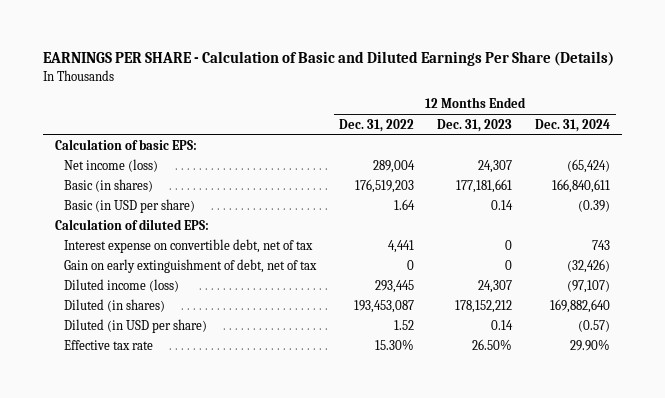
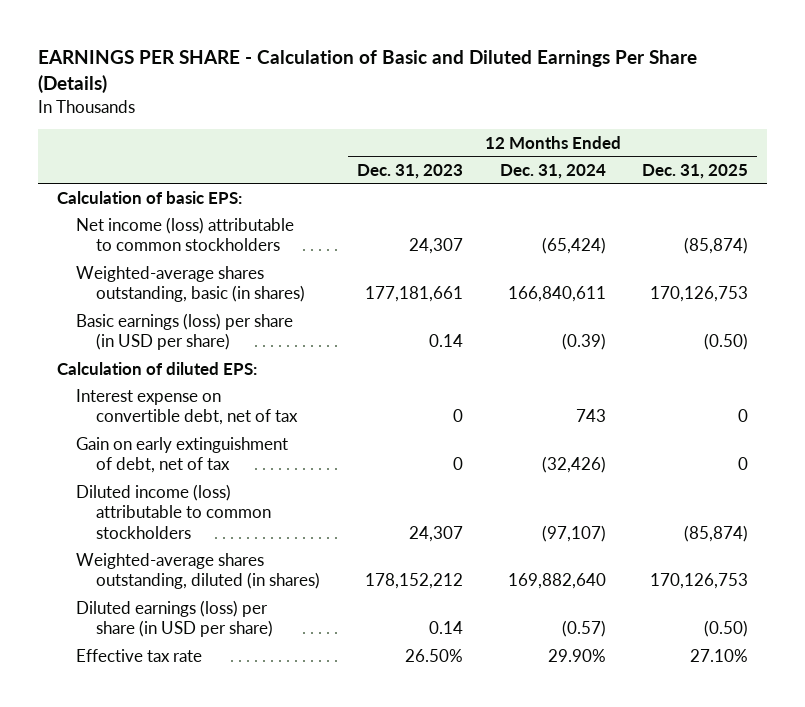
[339,118,415,132] Dec. 31, 2022 -> none
none -> [642,163,749,179] Dec. 31, 2025
[64,158,159,172] Net income (loss) -> [76,216,295,252] Net income (loss) attributable to common stockholders
[64,178,154,192] Basic (in shares) -> [76,265,306,303] Weighted-average shares outstanding, basic (in shares)
[64,198,196,213] Basic (in USD per share) -> [76,312,294,351] Basic earnings (loss) per share (in USD per share)
[64,278,180,292] Diluted income (loss) -> [76,483,272,539] Diluted income (loss) attributable to common stockholders
[64,298,166,312] Diluted (in shares) -> [76,552,321,590] Weighted-average shares outstanding, diluted (in shares)
[64,318,208,333] Diluted (in USD per share) -> [76,599,274,638] Diluted earnings (loss) per share (in USD per share)

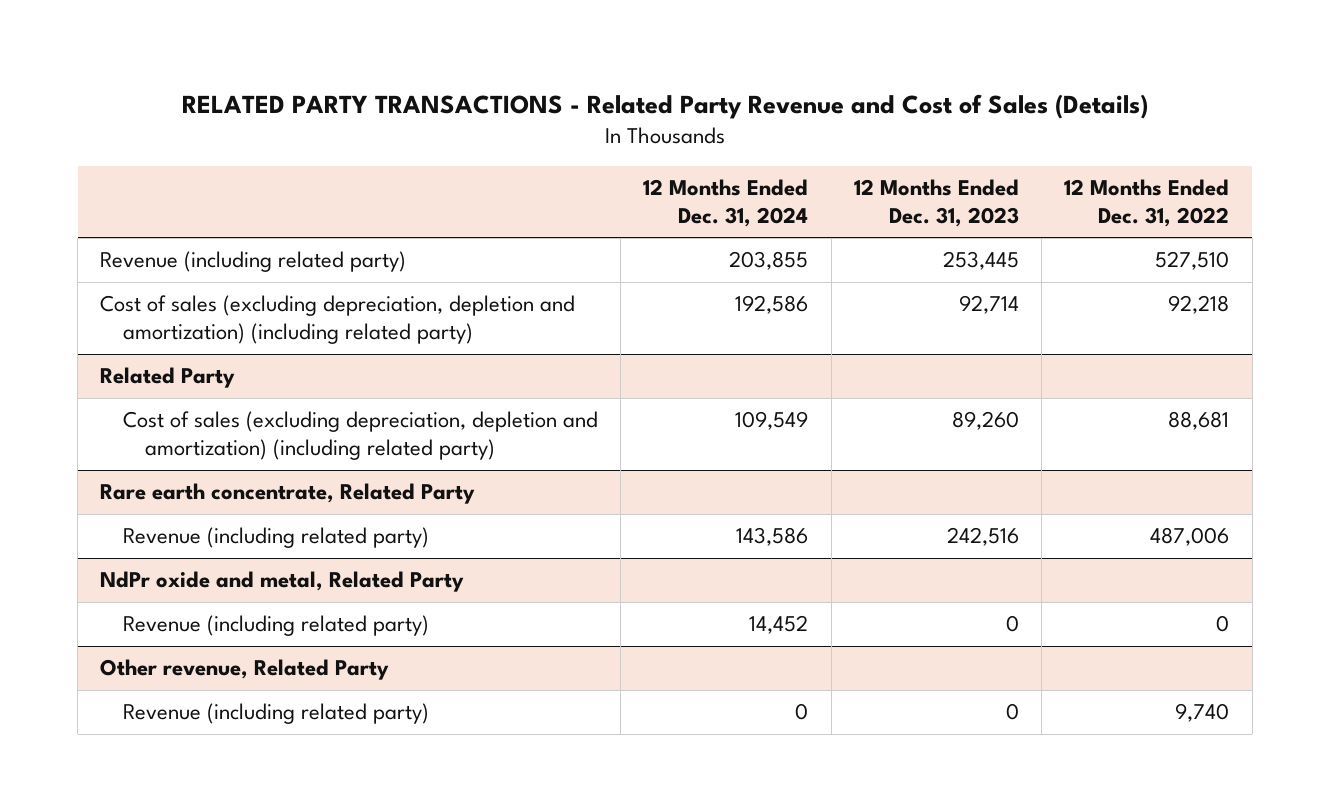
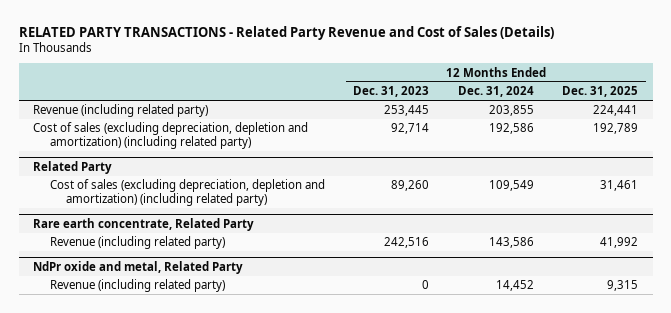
[1064,179,1230,227] 12 Months Ended Dec. 31, 2022 -> none
none -> [562,86,639,98] Dec. 31, 2025
[100,659,390,681] Other revenue, Related Party -> none
[122,703,429,725] Revenue (including related party) -> none

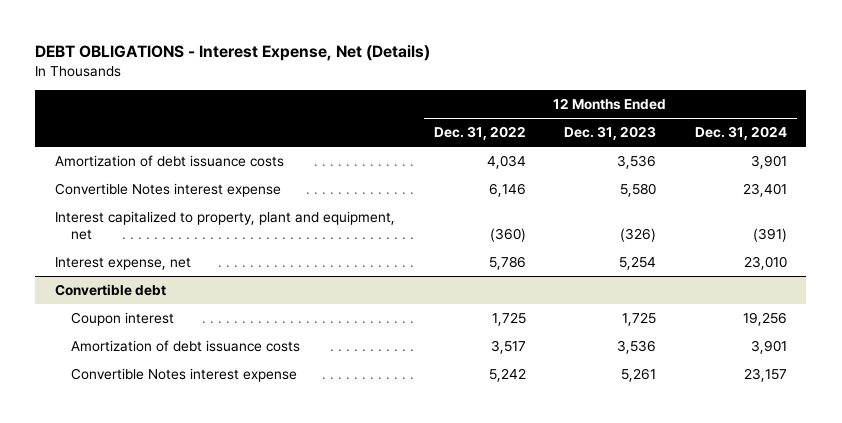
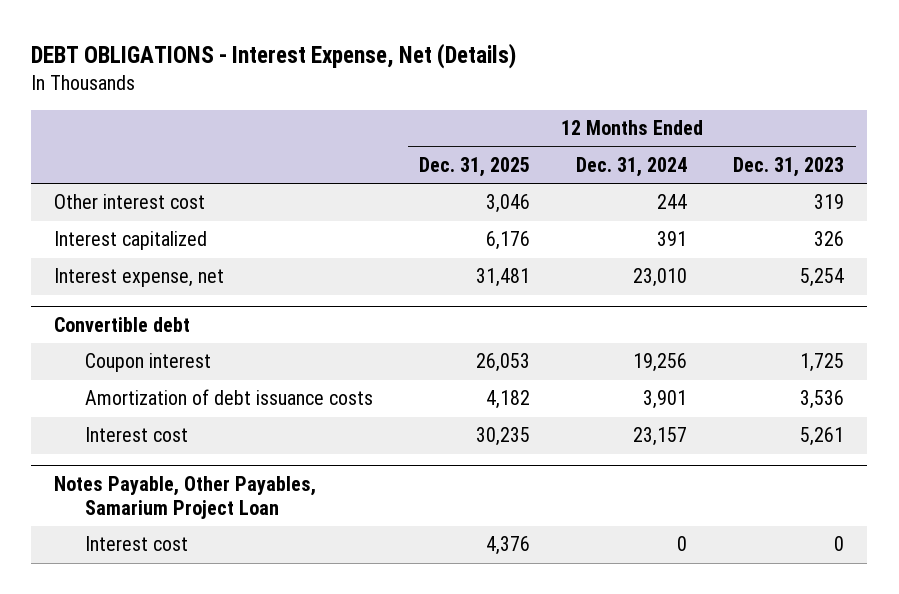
[433,126,526,141] Dec. 31, 2022 -> none
none -> [419,157,531,178] Dec. 31, 2025
[54,154,284,167] Amortization of debt issuance costs -> none
[54,182,281,197] Convertible Notes interest expense -> none
none -> [54,194,206,210] Other interest cost
[54,210,395,241] Interest capitalized to property, plant and equipment, net -> [54,231,208,251] Interest capitalized
[620,228,657,243] (326) -> [814,231,845,247] 326
[753,228,788,243] (391) -> [657,231,688,247] 391
[70,367,297,382] Convertible Notes interest expense -> [85,427,189,443] Interest cost
none -> [54,476,317,519] Notes Payable, Other Payables, Samarium Project Loan
none -> [85,536,189,552] Interest cost

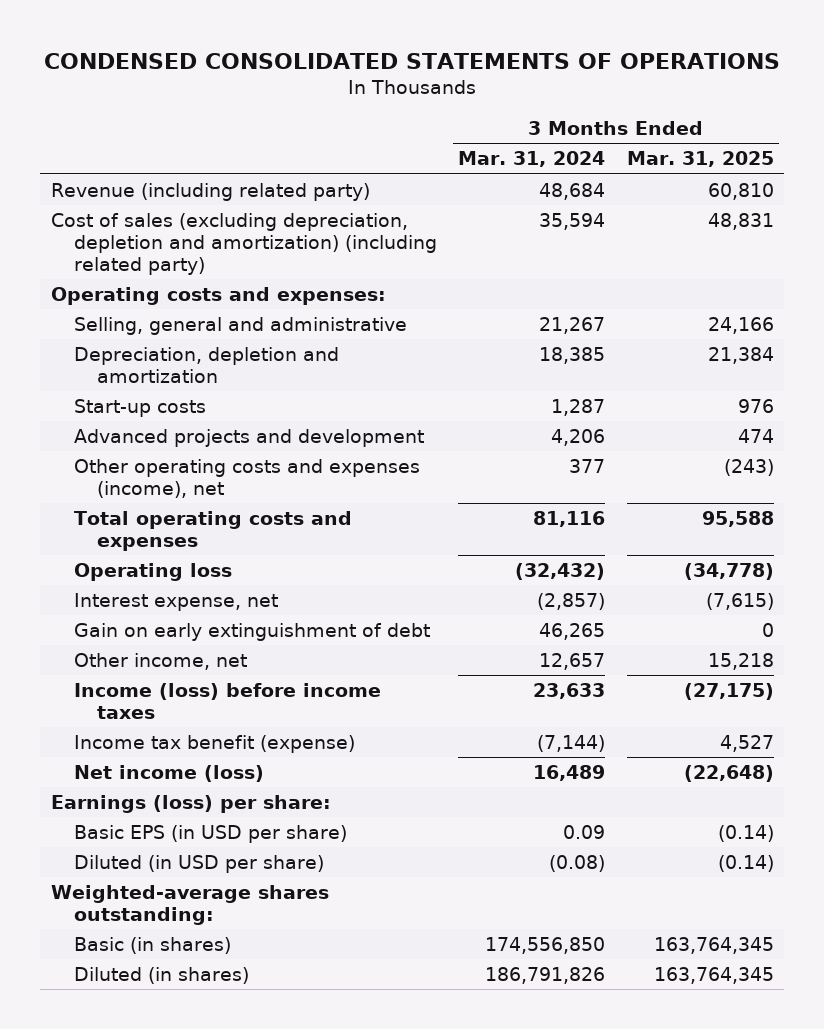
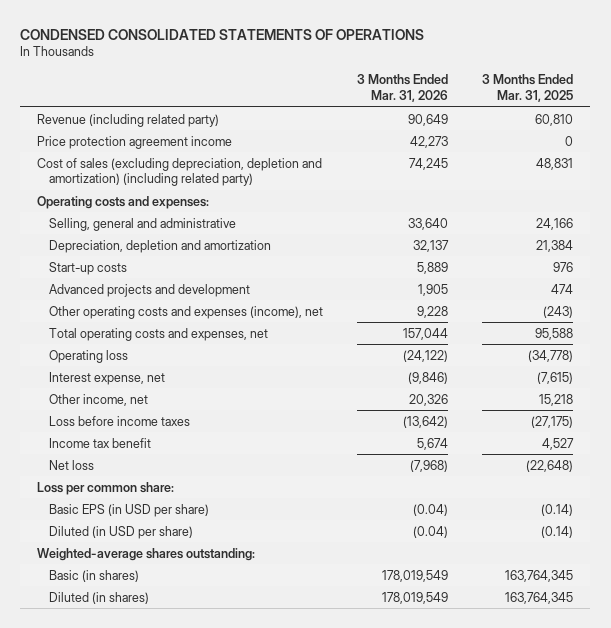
[458,151,606,168] Mar. 31, 2024 -> none
none -> [357,74,449,103] 3 Months Ended Mar. 31, 2026
none -> [37,135,233,149] Price protection agreement income
[73,510,352,551] Total operating costs and expenses -> [48,327,268,341] Total operating costs and expenses, net
[73,622,430,641] Gain on early extinguishment of debt -> none
[73,682,381,719] Income (loss) before income taxes -> [48,415,190,426] Loss before income taxes
[73,734,355,753] Income tax benefit (expense) -> [48,437,151,448] Income tax benefit
[73,764,264,782] Net income (loss) -> [48,459,94,470] Net loss
[50,794,331,813] Earnings (loss) per share: -> [37,481,175,495] Loss per common share:

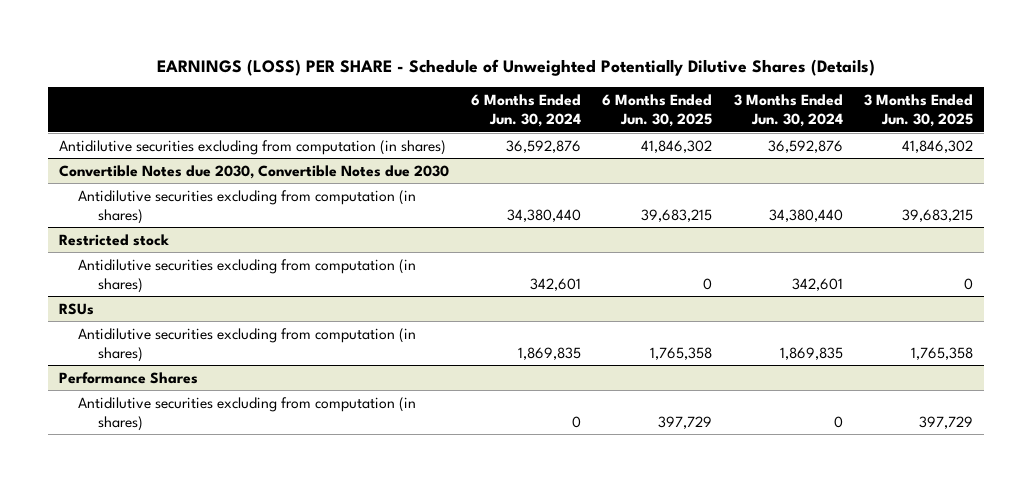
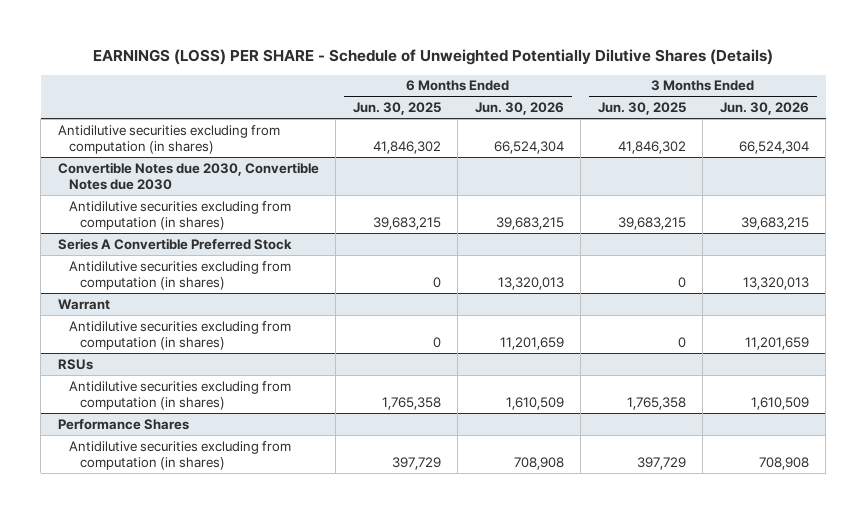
[470,94,581,128] 6 Months Ended Jun. 30, 2024 -> none
[733,94,843,128] 3 Months Ended Jun. 30, 2024 -> none
none -> [474,102,564,116] Jun. 30, 2026
none -> [719,102,809,116] Jun. 30, 2026
[59,233,170,246] Restricted stock -> none
none -> [57,237,292,250] Series A Convertible Preferred Stock
none -> [57,298,110,310] Warrant
none -> [68,320,291,350] Antidilutive securities excluding from computation (in shares)

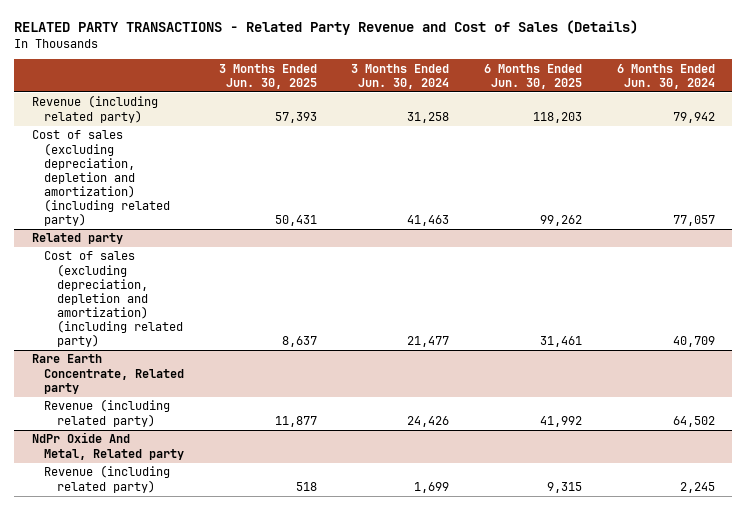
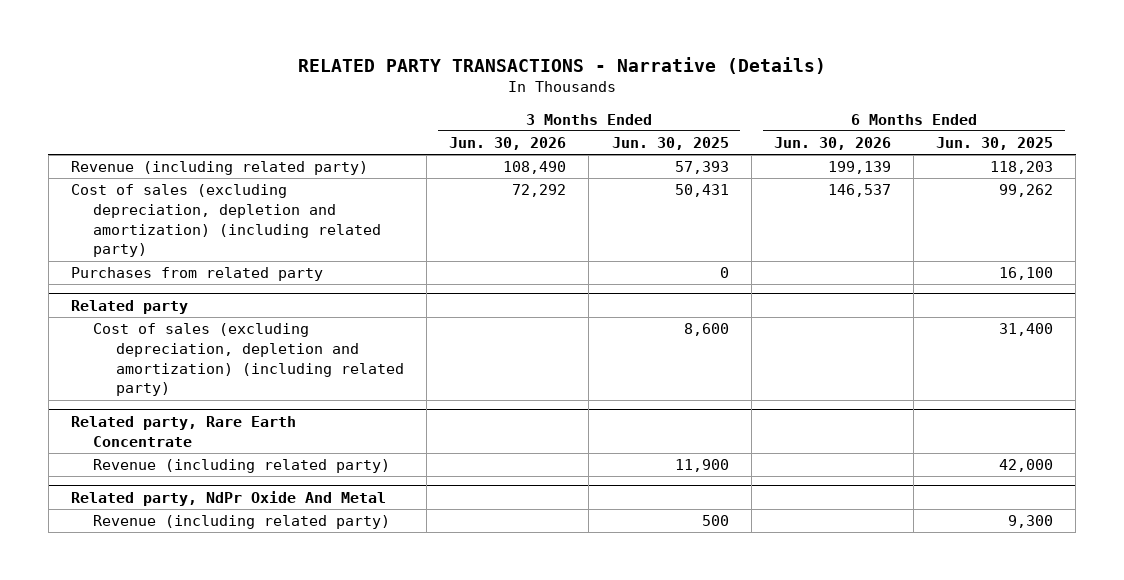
[14,20,639,36] RELATED PARTY TRANSACTIONS - Related Party Revenue and Cost of Sales (Details) -> [298,56,827,74] RELATED PARTY TRANSACTIONS - Narrative (Details)
[351,63,450,89] 3 Months Ended Jun. 30, 2024 -> none
[616,63,715,89] 6 Months Ended Jun. 30, 2024 -> none
none -> [449,137,567,151] Jun. 30, 2026
none -> [773,137,891,151] Jun. 30, 2026
none -> [70,267,323,282] Purchases from related party
[281,335,317,347] 8,637 -> [683,323,729,337] 8,600
[540,335,583,347] 31,461 -> [999,323,1054,337] 31,400
[31,354,185,394] Rare Earth Concentrate, Related party -> [70,416,296,447] Related party, Rare Earth Concentrate
[274,415,317,427] 11,877 -> [674,459,729,473] 11,900
[540,415,583,427] 41,992 -> [999,459,1054,473] 42,000
[31,432,185,460] NdPr Oxide And Metal, Related party -> [70,491,386,507] Related party, NdPr Oxide And Metal
[295,481,317,491] 518 -> [701,515,729,527] 500
[547,481,583,493] 9,315 -> [1008,515,1054,529] 9,300

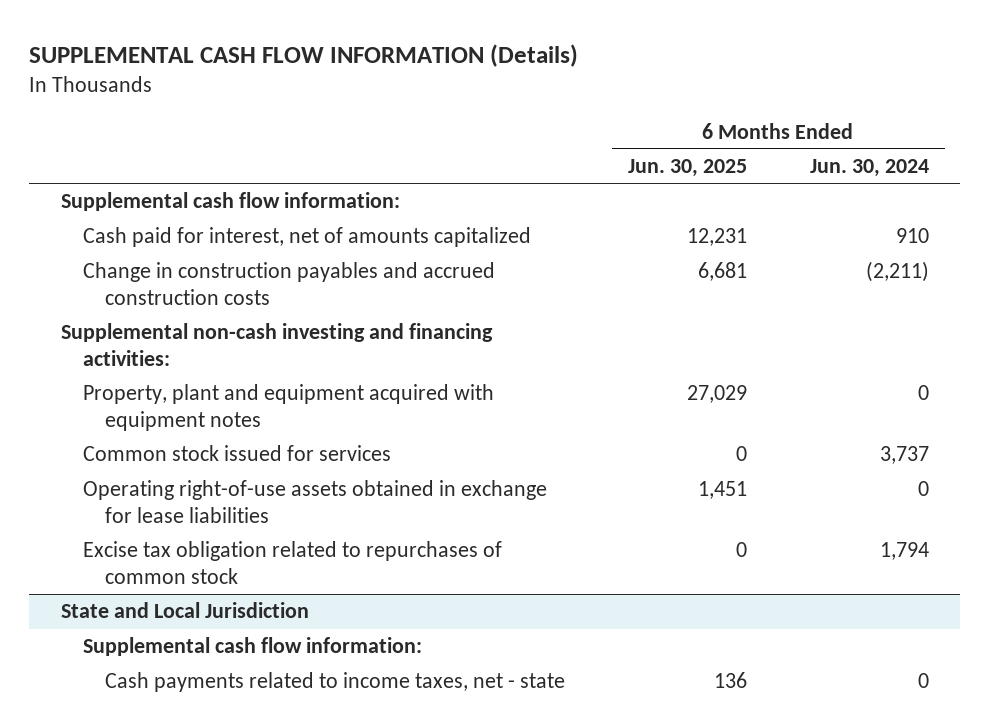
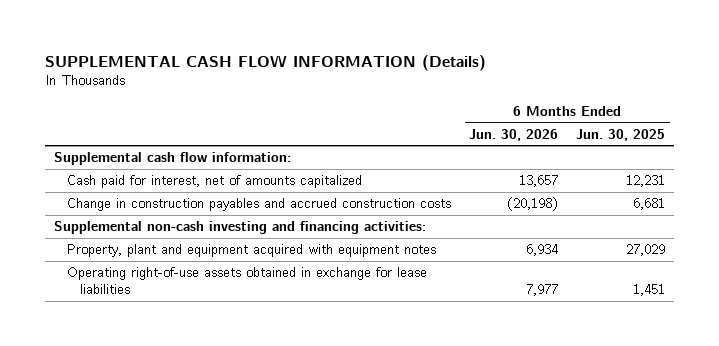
[809,159,929,178] Jun. 30, 2024 -> none
none -> [469,128,559,141] Jun. 30, 2026
[83,445,392,462] Common stock issued for services -> none
[83,541,503,585] Excise tax obligation related to repurchases of common stock -> none
[60,602,309,619] State and Local Jurisdiction -> none
[83,637,423,657] Supplemental cash flow information: -> none
[105,672,566,693] Cash payments related to income taxes, net - state -> none

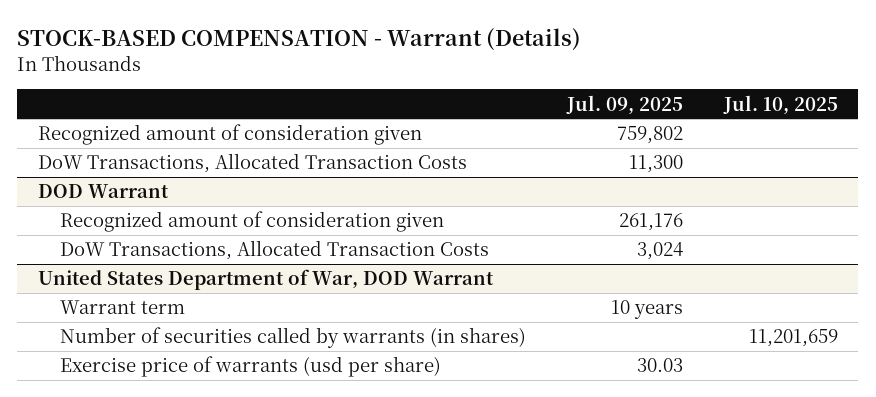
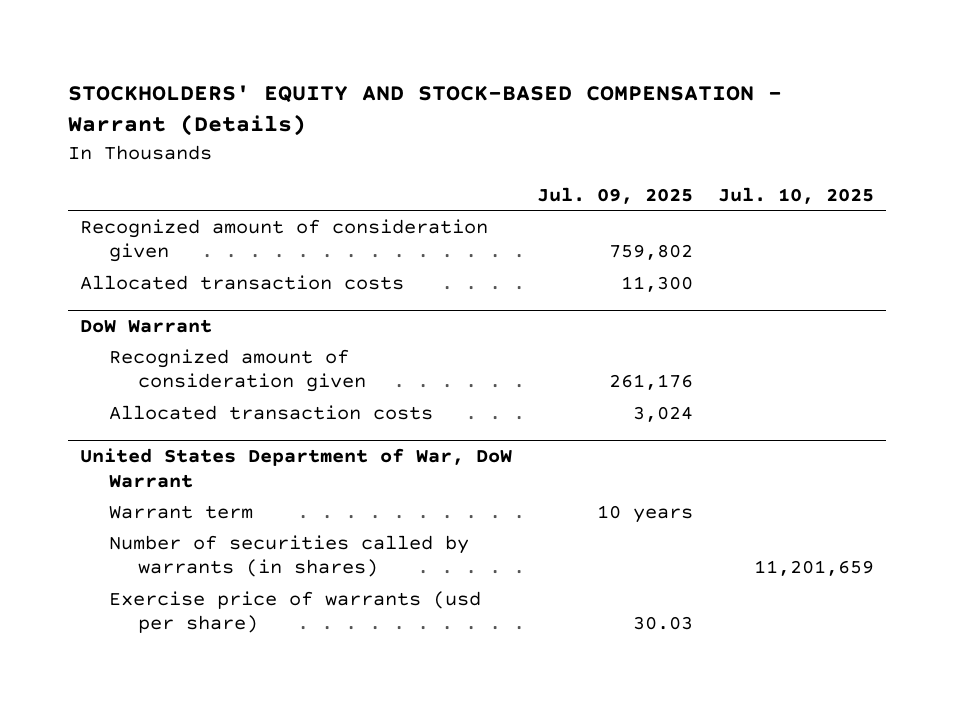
[17,27,582,51] STOCK-BASED COMPENSATION - Warrant (Details) -> [67,84,782,137] STOCKHOLDERS' EQUITY AND STOCK-BASED COMPENSATION - Warrant (Details)
[37,153,467,174] DoW Transactions, Allocated Transaction Costs -> [80,274,405,290] Allocated transaction costs
[37,184,169,199] DOD Warrant -> [80,318,213,333] DoW Warrant
[59,240,489,261] DoW Transactions, Allocated Transaction Costs -> [108,404,433,420] Allocated transaction costs
[37,269,494,291] United States Department of War, DOD Warrant -> [80,447,513,488] United States Department of War, DoW Warrant

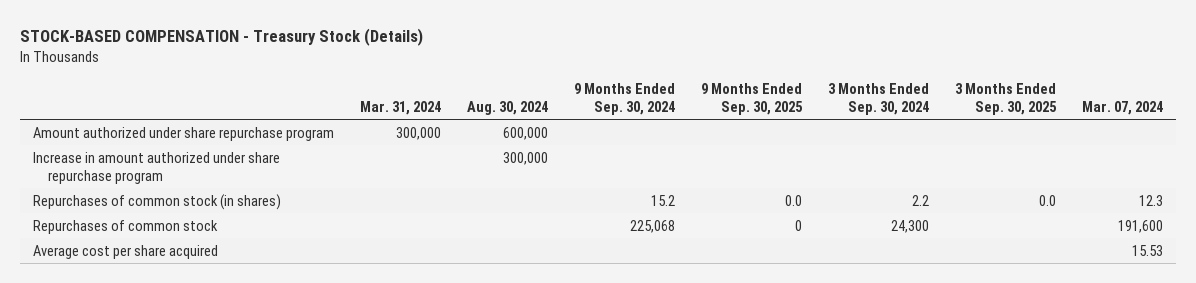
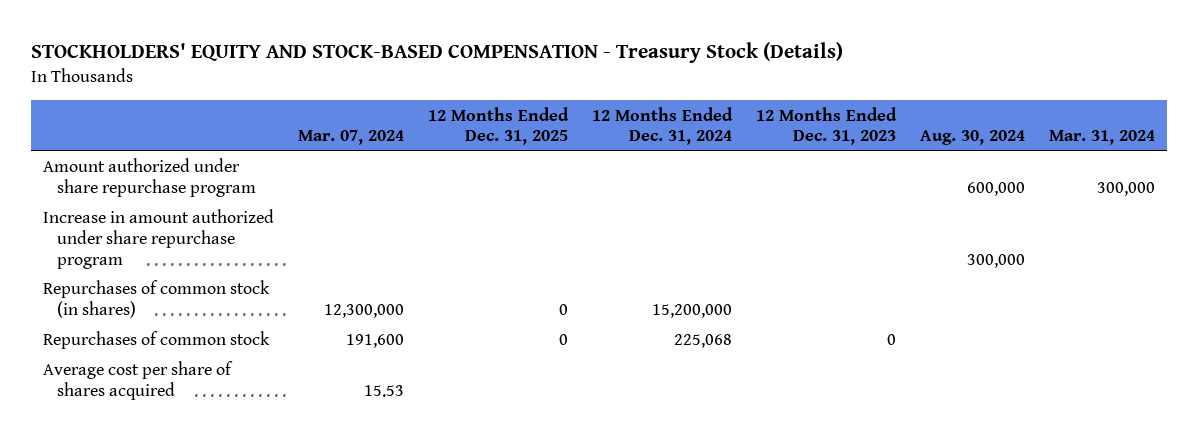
[19,28,423,47] STOCK-BASED COMPENSATION - Treasury Stock (Details) -> [30,42,843,64] STOCKHOLDERS' EQUITY AND STOCK-BASED COMPENSATION - Treasury Stock (Details)
[574,82,676,115] 9 Months Ended Sep. 30, 2024 -> none
[701,82,804,115] 9 Months Ended Sep. 30, 2025 -> none
[828,82,930,115] 3 Months Ended Sep. 30, 2024 -> none
[955,82,1058,115] 3 Months Ended Sep. 30, 2025 -> none
none -> [427,106,569,146] 12 Months Ended Dec. 31, 2025
none -> [591,106,733,146] 12 Months Ended Dec. 31, 2024
none -> [755,106,897,146] 12 Months Ended Dec. 31, 2023
[1139,194,1164,206] 12.3 -> [323,304,404,319] 12,300,000
[32,244,218,259] Average cost per share acquired -> [42,361,233,401] Average cost per share of shares acquired

